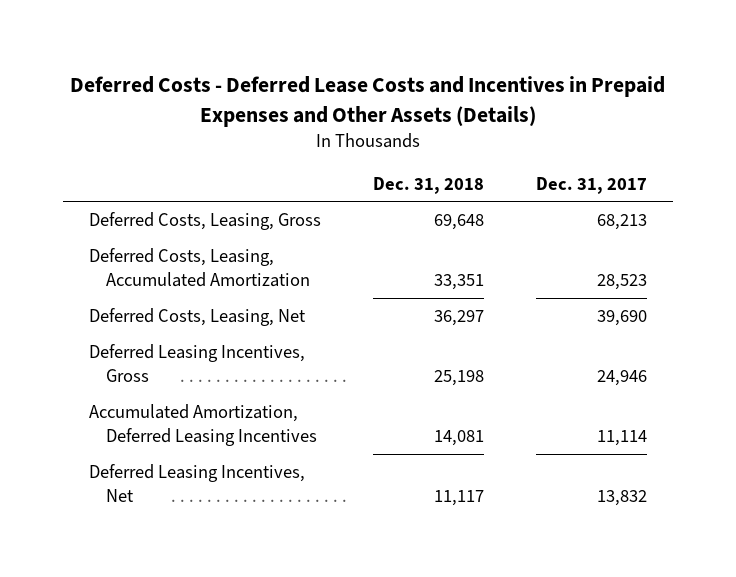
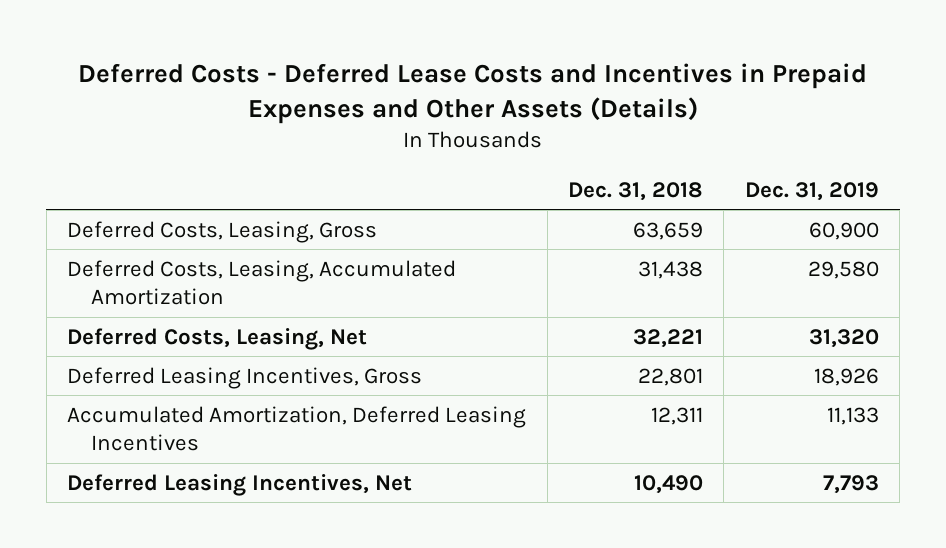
[536,176,648,194] Dec. 31, 2017 -> none
none -> [744,181,879,201] Dec. 31, 2019
[434,214,485,231] 69,648 -> [633,221,704,240] 63,659
[434,273,485,290] 33,351 -> [638,260,704,279] 31,438
[434,310,485,327] 36,297 -> [633,328,704,348] 32,221
[434,369,485,386] 25,198 -> [638,367,704,386] 22,801
[434,429,485,446] 14,081 -> [651,406,704,425] 12,311
[434,489,485,506] 11,117 -> [634,474,704,494] 10,490

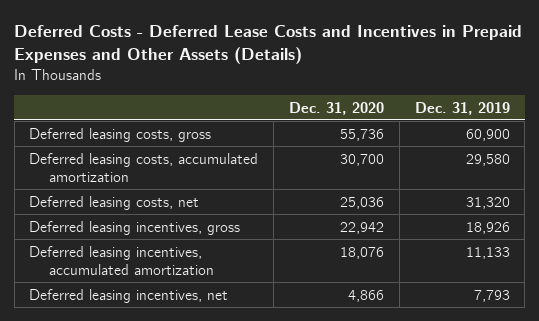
[568,181,704,201] Dec. 31, 2018 -> none
none -> [289,101,385,115] Dec. 31, 2020
[67,220,378,243] Deferred Costs, Leasing, Gross -> [29,127,212,142] Deferred leasing costs, gross
[67,259,457,306] Deferred Costs, Leasing, Accumulated Amortization -> [29,152,259,183] Deferred leasing costs, accumulated amortization
[67,327,368,350] Deferred Costs, Leasing, Net -> [29,195,200,210] Deferred leasing costs, net
[67,366,423,389] Deferred Leasing Incentives, Gross -> [29,220,241,235] Deferred leasing incentives, gross
[67,405,527,452] Accumulated Amortization, Deferred Leasing Incentives -> [29,245,214,276] Deferred leasing incentives, accumulated amortization
[67,473,413,496] Deferred Leasing Incentives, Net -> [29,288,229,303] Deferred leasing incentives, net

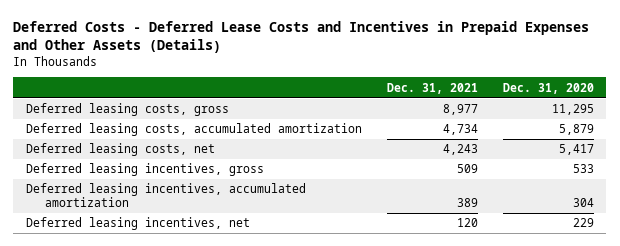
[414,101,510,115] Dec. 31, 2019 -> none
none -> [386,82,478,94] Dec. 31, 2021
[340,128,385,141] 55,736 -> [551,104,594,116] 11,295
[340,153,385,166] 30,700 -> [558,124,594,136] 5,879
[340,196,385,209] 25,036 -> [558,144,594,156] 5,417
[340,221,385,234] 22,942 -> [572,164,594,174] 533
[340,246,385,259] 18,076 -> [572,198,594,208] 304
[348,289,385,302] 4,866 -> [572,218,594,228] 229

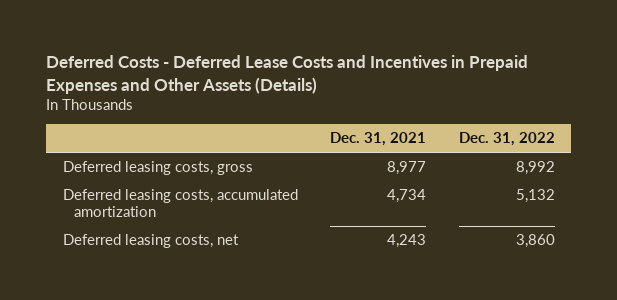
[502,82,594,94] Dec. 31, 2020 -> none
none -> [458,132,555,147] Dec. 31, 2022
[25,163,264,177] Deferred leasing incentives, gross -> none
[25,183,306,208] Deferred leasing incentives, accumulated amortization -> none
[25,217,250,231] Deferred leasing incentives, net -> none

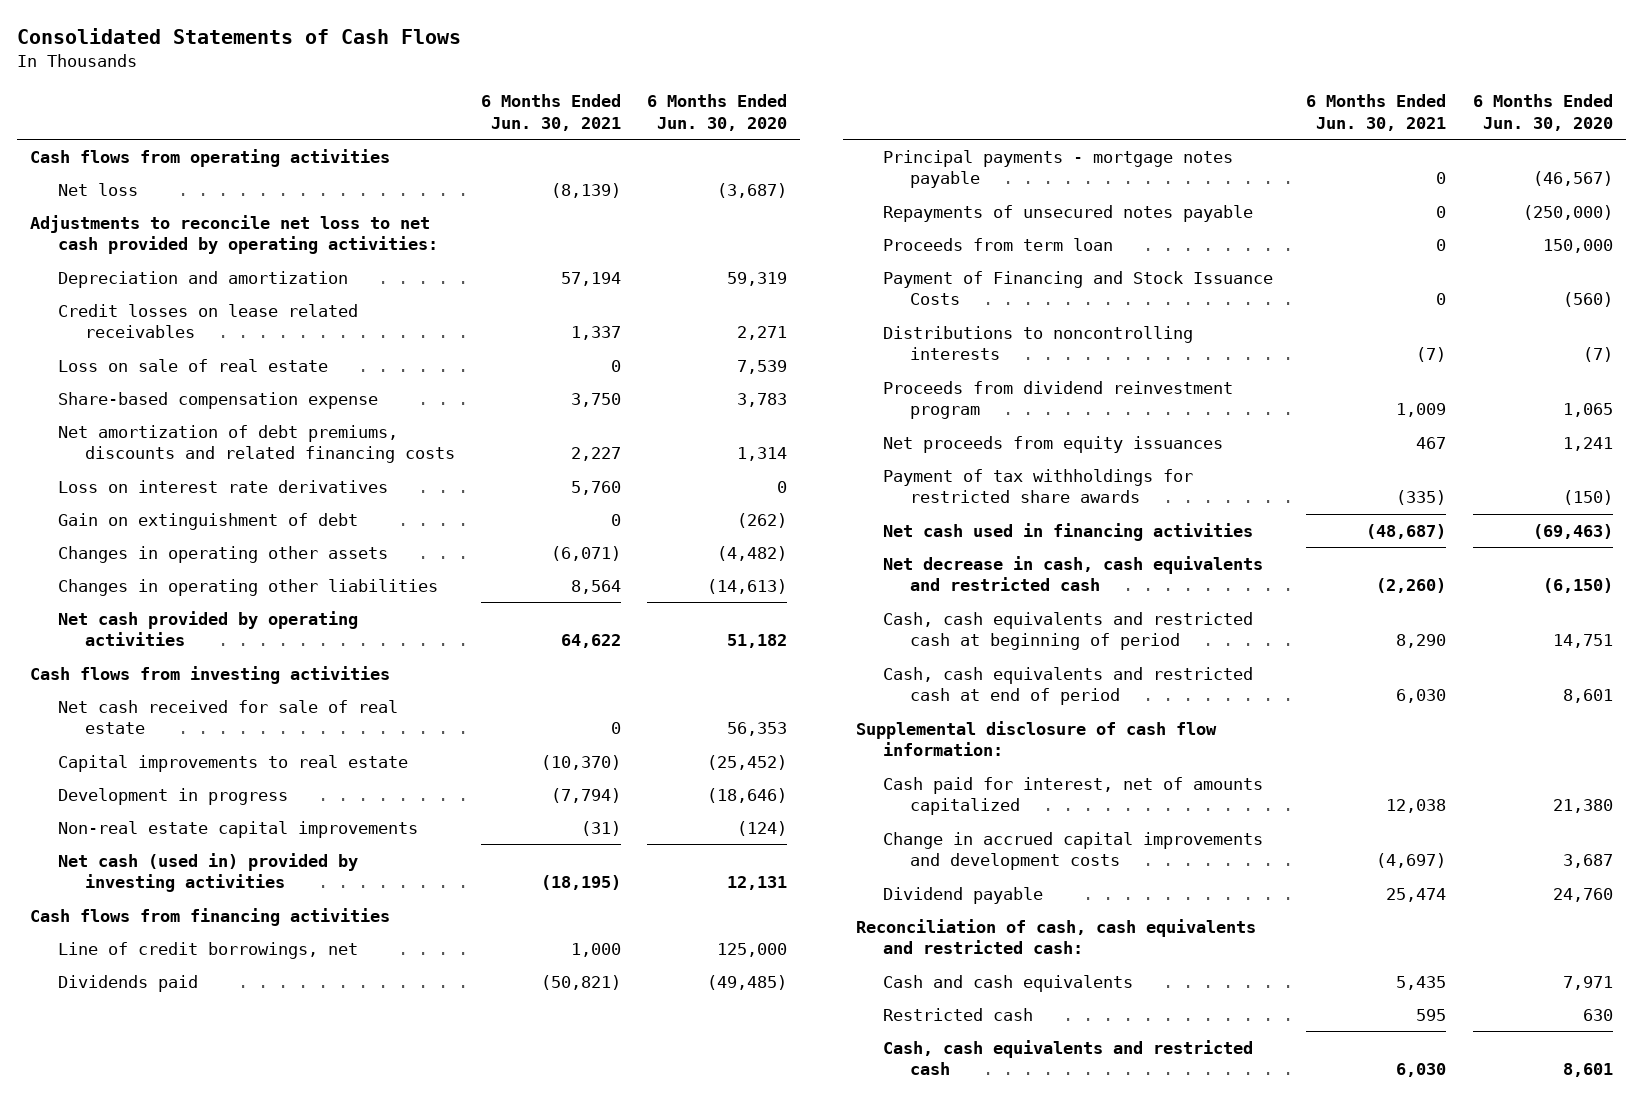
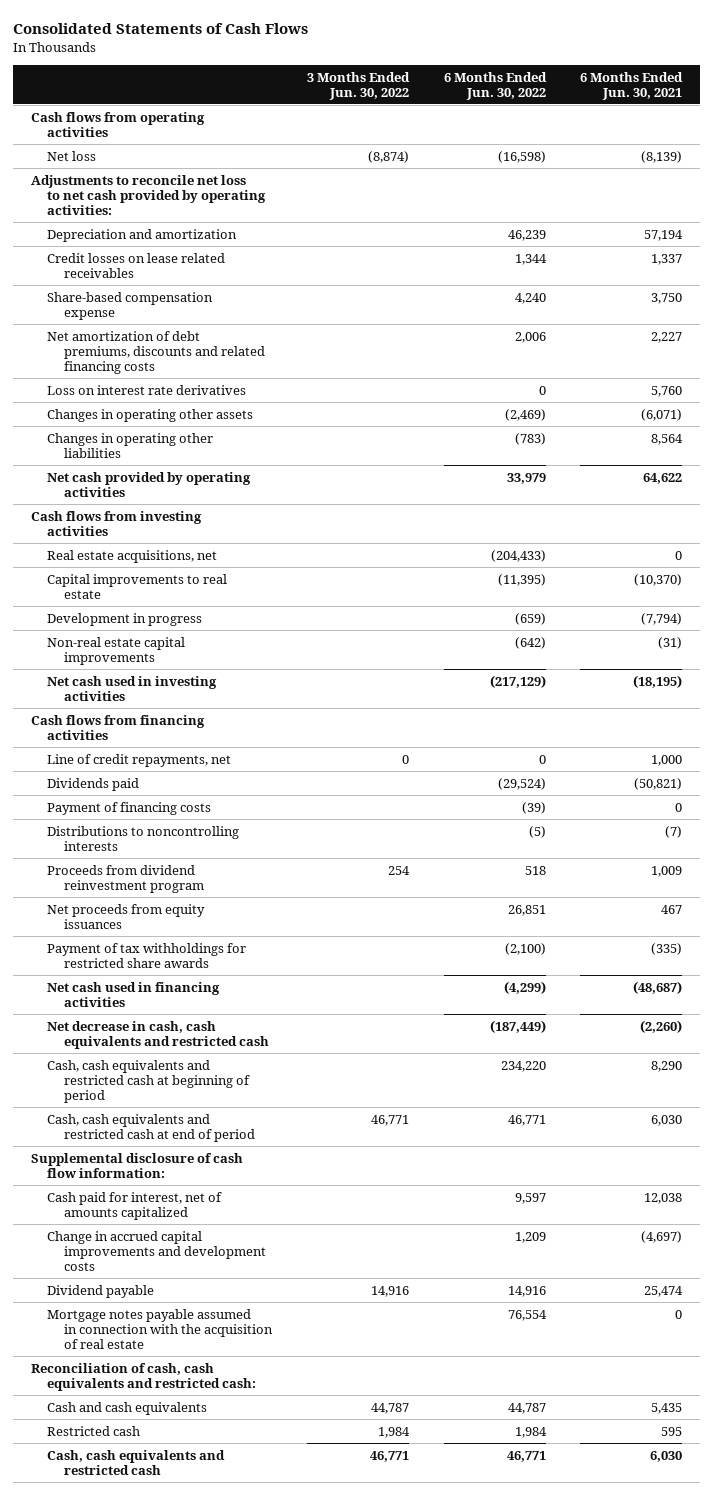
[646,94,787,131] 6 Months Ended Jun. 30, 2020 -> none
none -> [306,71,410,100] 3 Months Ended Jun. 30, 2022
none -> [443,71,547,100] 6 Months Ended Jun. 30, 2022
[57,359,328,373] Loss on sale of real estate -> none
[57,513,358,531] Gain on extinguishment of debt -> none
[57,700,398,735] Net cash received for sale of real estate -> none
none -> [47,549,218,563] Real estate acquisitions, net
[57,853,358,893] Net cash (used in) provided by investing activities -> [47,675,218,701] Net cash used in investing activities
[57,942,358,960] Line of credit borrowings, net -> [47,753,232,767] Line of credit repayments, net
[883,150,1234,189] Principal payments - mortgage notes payable -> none
[883,205,1254,223] Repayments of unsecured notes payable -> none
[883,238,1114,252] Proceeds from term loan -> none
[883,271,1274,306] Payment of Financing and Stock Issuance Costs -> [47,801,212,815] Payment of financing costs
none -> [47,1308,274,1350] Mortgage notes payable assumed in connection with the acquisition of real estate

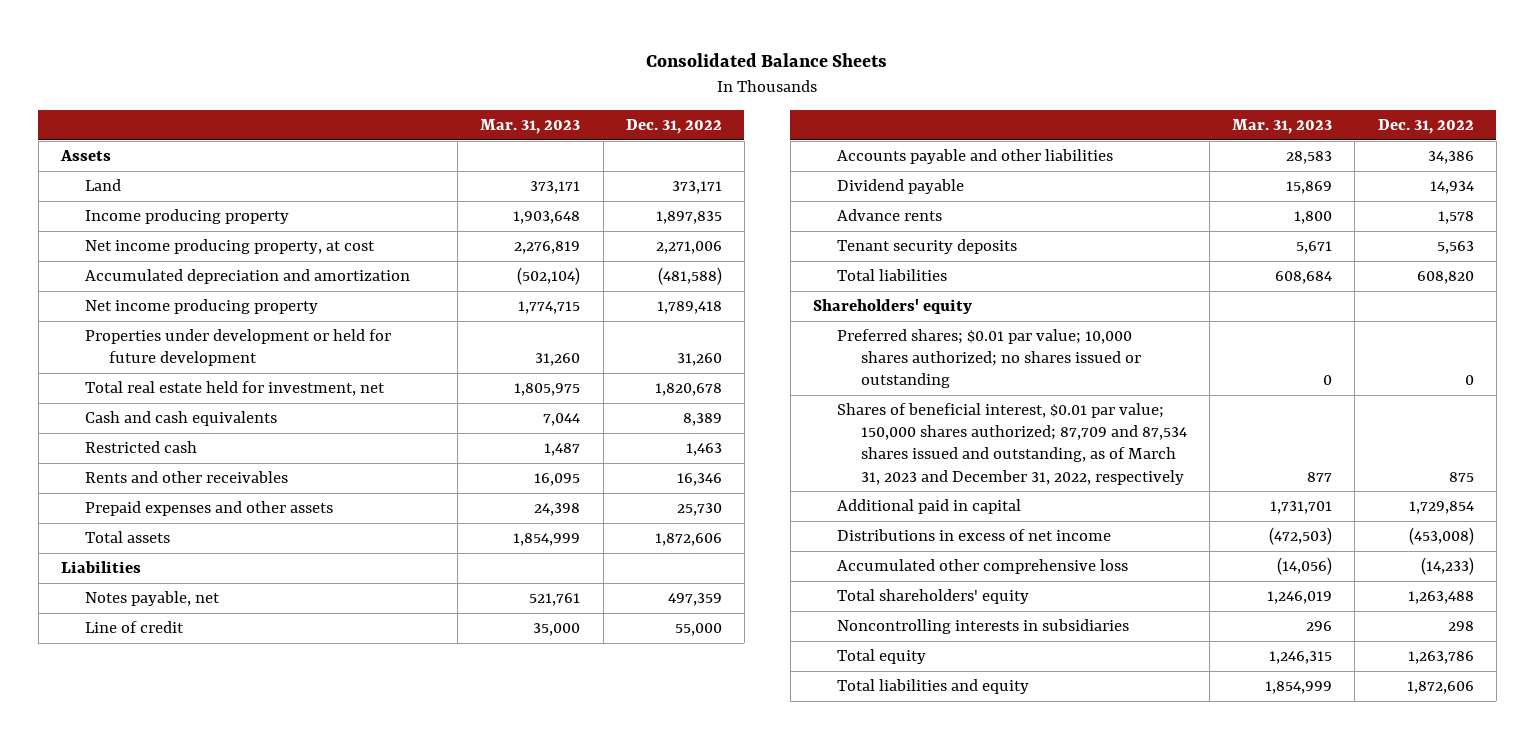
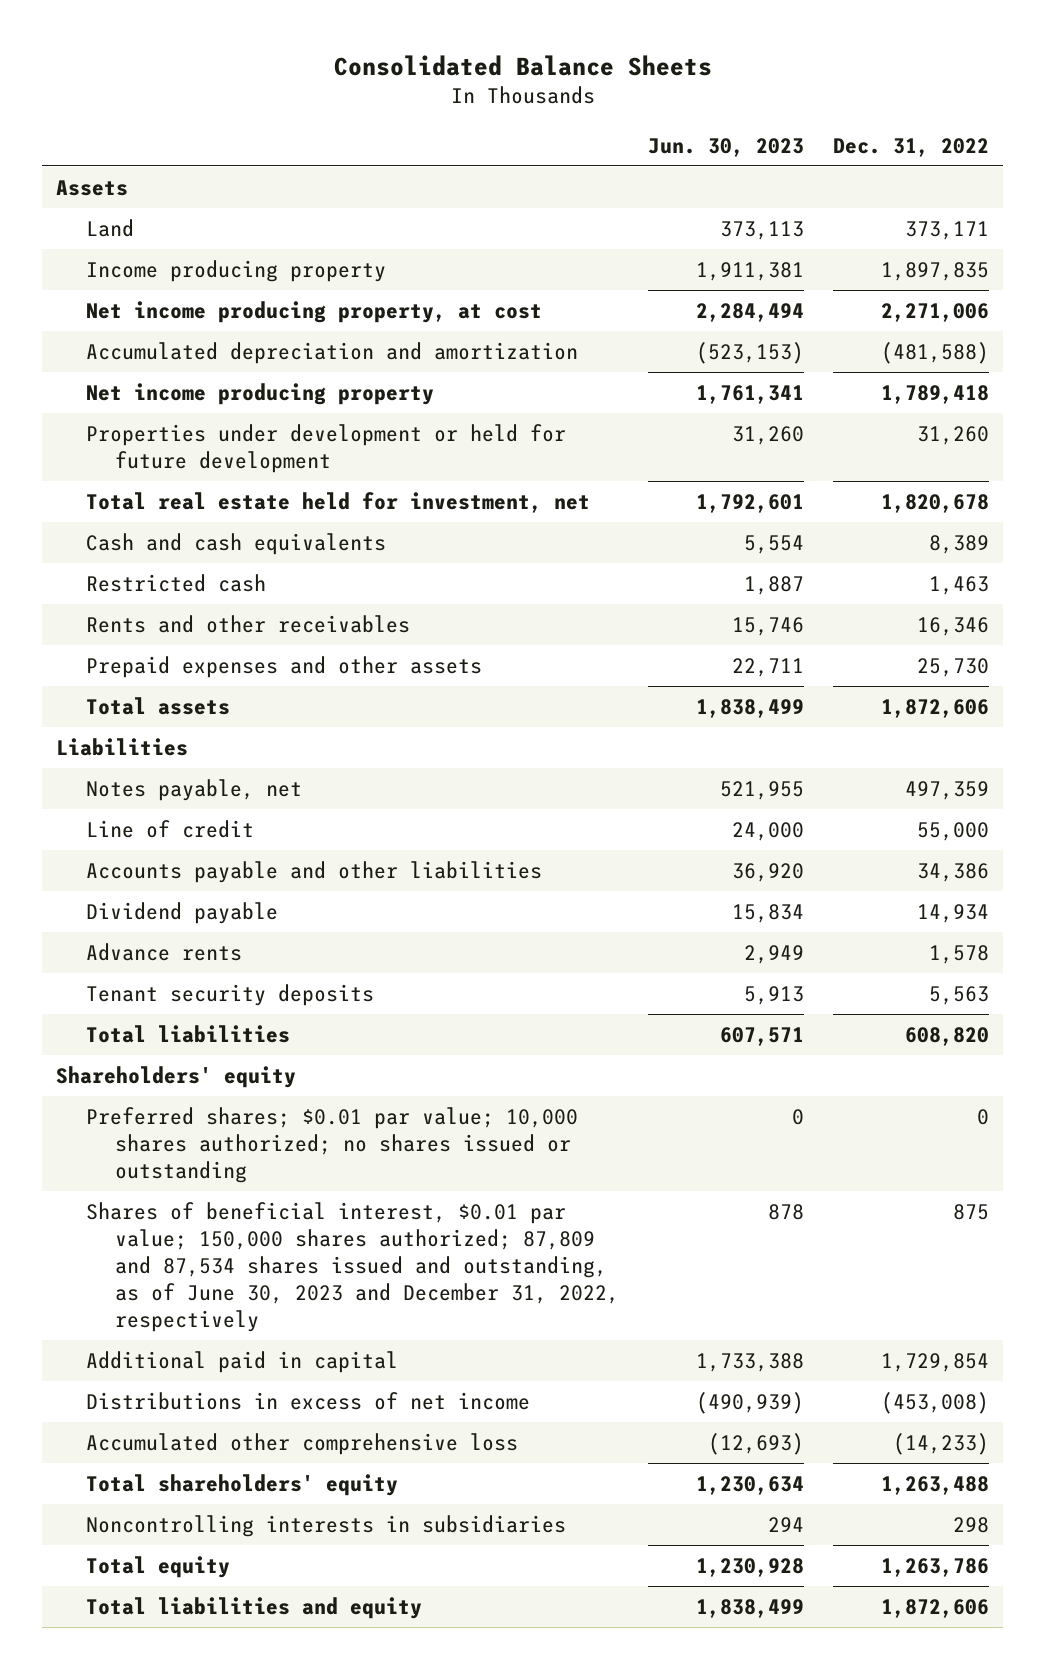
[480,119,581,135] Mar. 31, 2023 -> none
none -> [648,137,805,157] Jun. 30, 2023
[836,403,1188,485] Shares of beneficial interest, $0.01 par value; 150,000 shares authorized; 87,709 and 87,534 shares issued and outstanding, as of March 31, 2023 and December 31, 2022, respectively -> [85,1202,620,1332] Shares of beneficial interest, $0.01 par value; 150,000 shares authorized; 87,809 and 87,534 shares issued and outstanding, as of June 30, 2023 and December 31, 2022, respectively

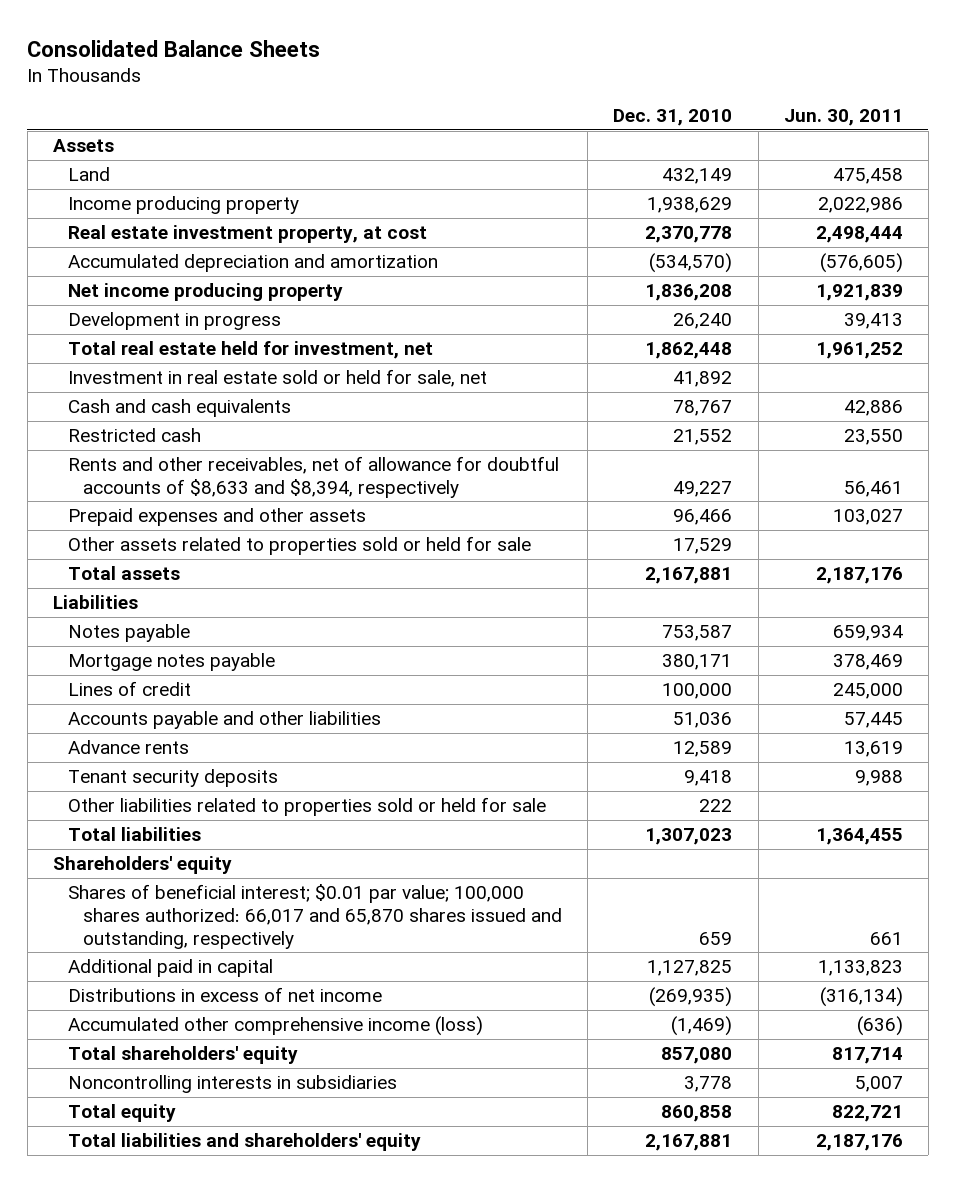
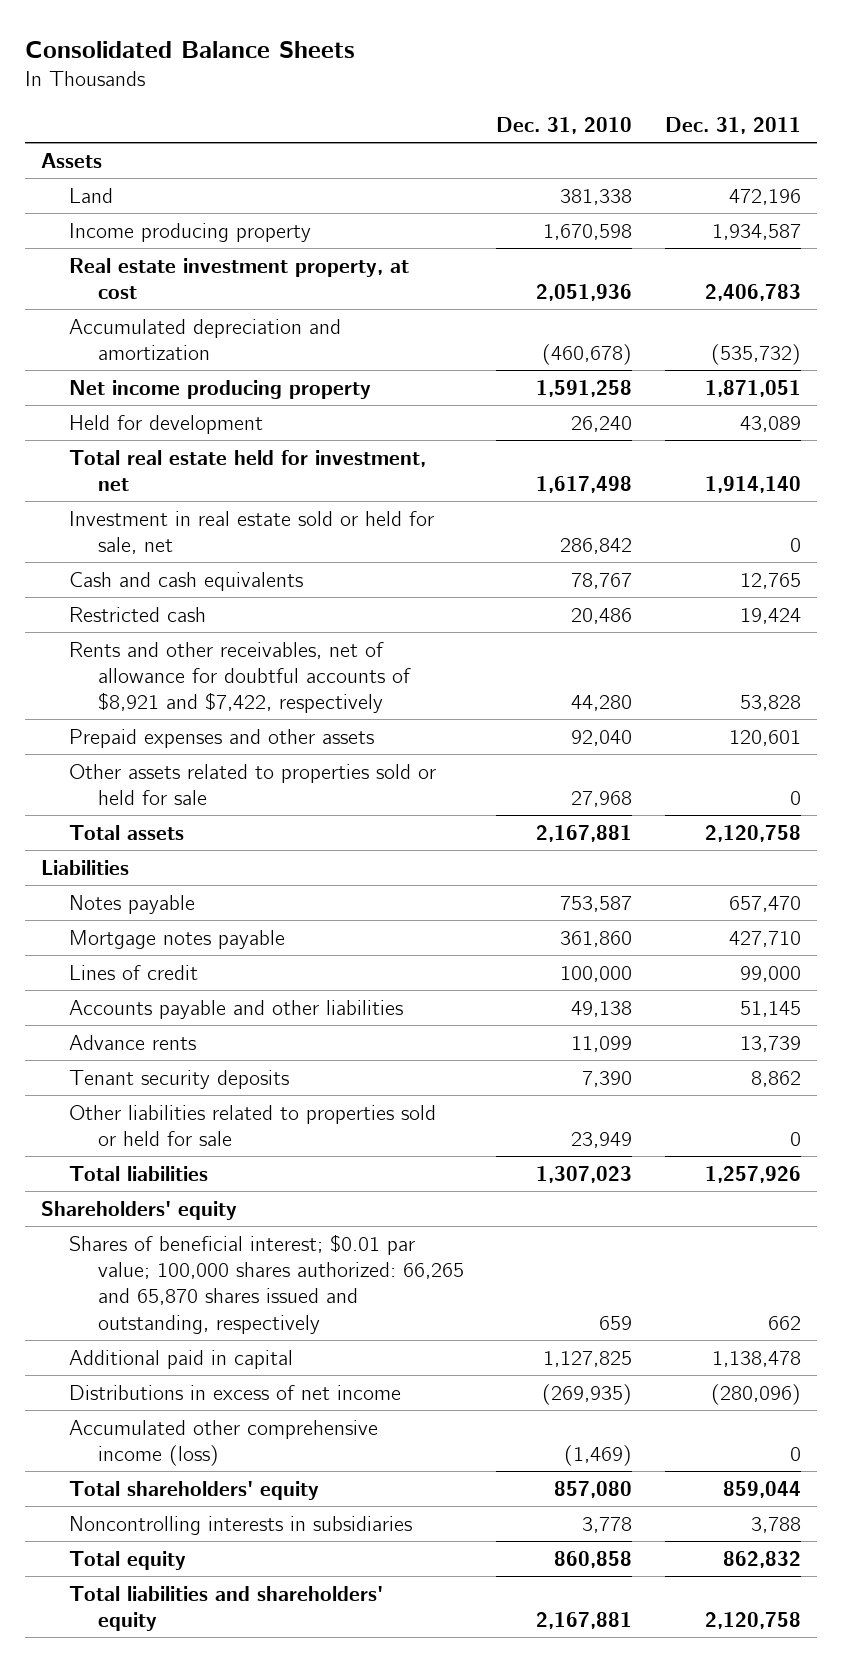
[783,109,903,127] Jun. 30, 2011 -> none
none -> [664,117,801,135] Dec. 31, 2011
[662,167,733,184] 432,149 -> [560,188,633,205] 381,338
[647,196,733,213] 1,938,629 -> [543,223,633,240] 1,670,598
[645,225,733,243] 2,370,778 -> [536,283,633,301] 2,051,936
[649,252,733,273] (534,570) -> [542,343,633,365] (460,678)
[645,283,733,301] 1,836,208 -> [536,379,633,397] 1,591,258
[68,311,282,330] Development in progress -> [69,414,264,434] Held for development
[645,341,733,359] 1,862,448 -> [536,475,633,493] 1,617,498
[673,370,733,387] 41,892 -> [560,537,633,554] 286,842
[673,428,733,445] 21,552 -> [571,607,633,624] 20,486
[68,455,560,498] Rents and other receivables, net of allowance for doubtful accounts of $8,633 and $8,394, respectively -> [69,641,411,714] Rents and other receivables, net of allowance for doubtful accounts of $8,921 and $7,422, respectively
[673,480,733,497] 49,227 -> [571,695,633,712] 44,280
[673,508,733,525] 96,466 -> [571,729,633,746] 92,040
[673,537,733,554] 17,529 -> [571,790,633,807] 27,968
[662,653,733,670] 380,171 -> [560,930,633,947] 361,860
[673,711,733,728] 51,036 -> [571,1000,633,1017] 49,138
[673,740,733,757] 12,589 -> [571,1035,633,1052] 11,099
[684,769,733,786] 9,418 -> [582,1070,633,1087] 7,390
[699,798,733,812] 222 -> [571,1131,633,1148] 23,949
[68,883,563,949] Shares of beneficial interest; $0.01 par value; 100,000 shares authorized: 66,017 and 65,870 shares issued and outstanding, respectively -> [69,1233,464,1334] Shares of beneficial interest; $0.01 par value; 100,000 shares authorized: 66,265 and 65,870 shares issued and outstanding, respectively

